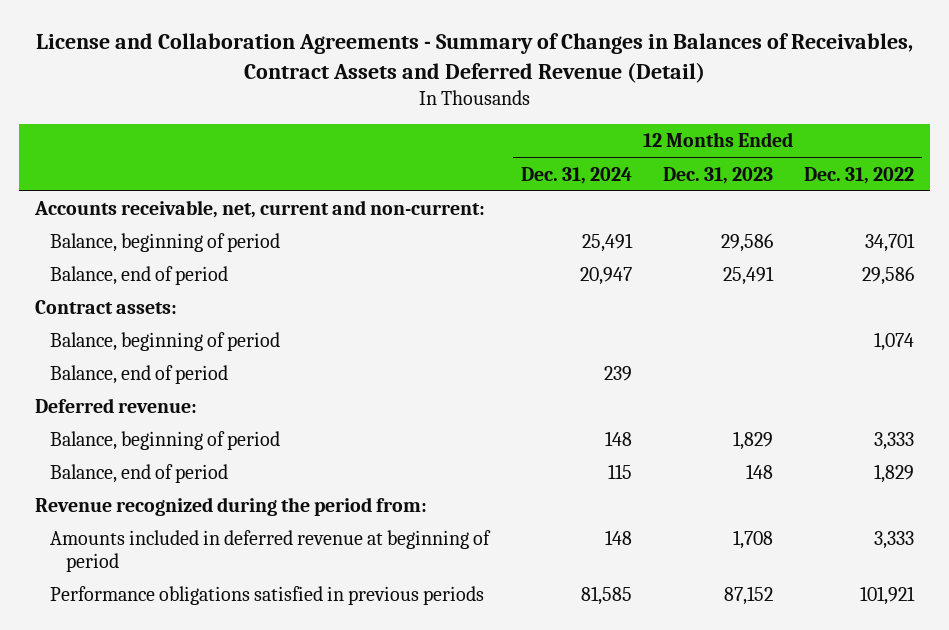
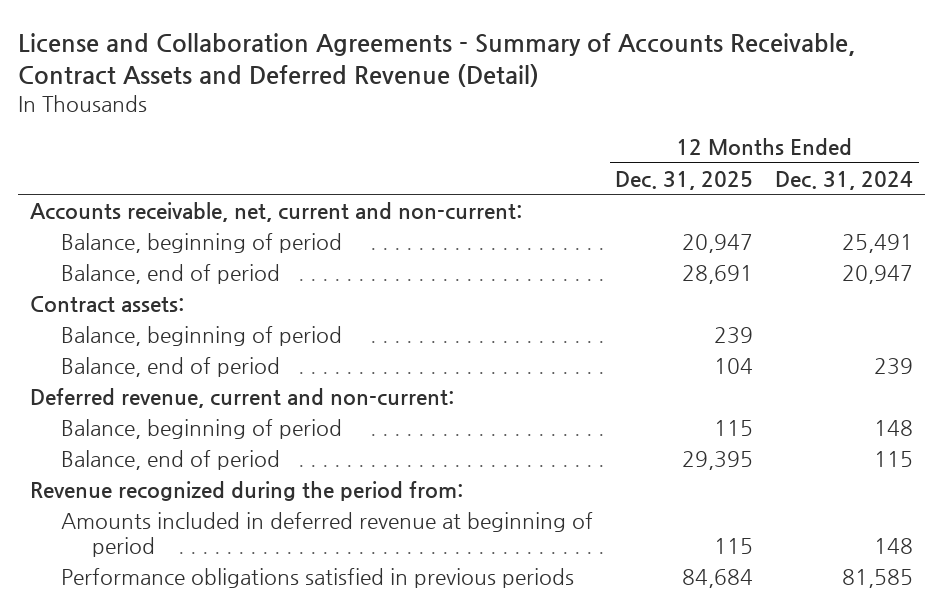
[35,33,913,83] License and Collaboration Agreements - Summary of Changes in Balances of Receivables, Contract Assets and Deferred Revenue (Detail) -> [18,32,856,87] License and Collaboration Agreements - Summary of Accounts Receivable, Contract Assets and Deferred Revenue (Detail)
[663,166,774,184] Dec. 31, 2023 -> none
[804,166,915,184] Dec. 31, 2022 -> none
none -> [615,170,754,190] Dec. 31, 2025
[34,398,197,414] Deferred revenue: -> [29,387,454,408] Deferred revenue, current and non-current:

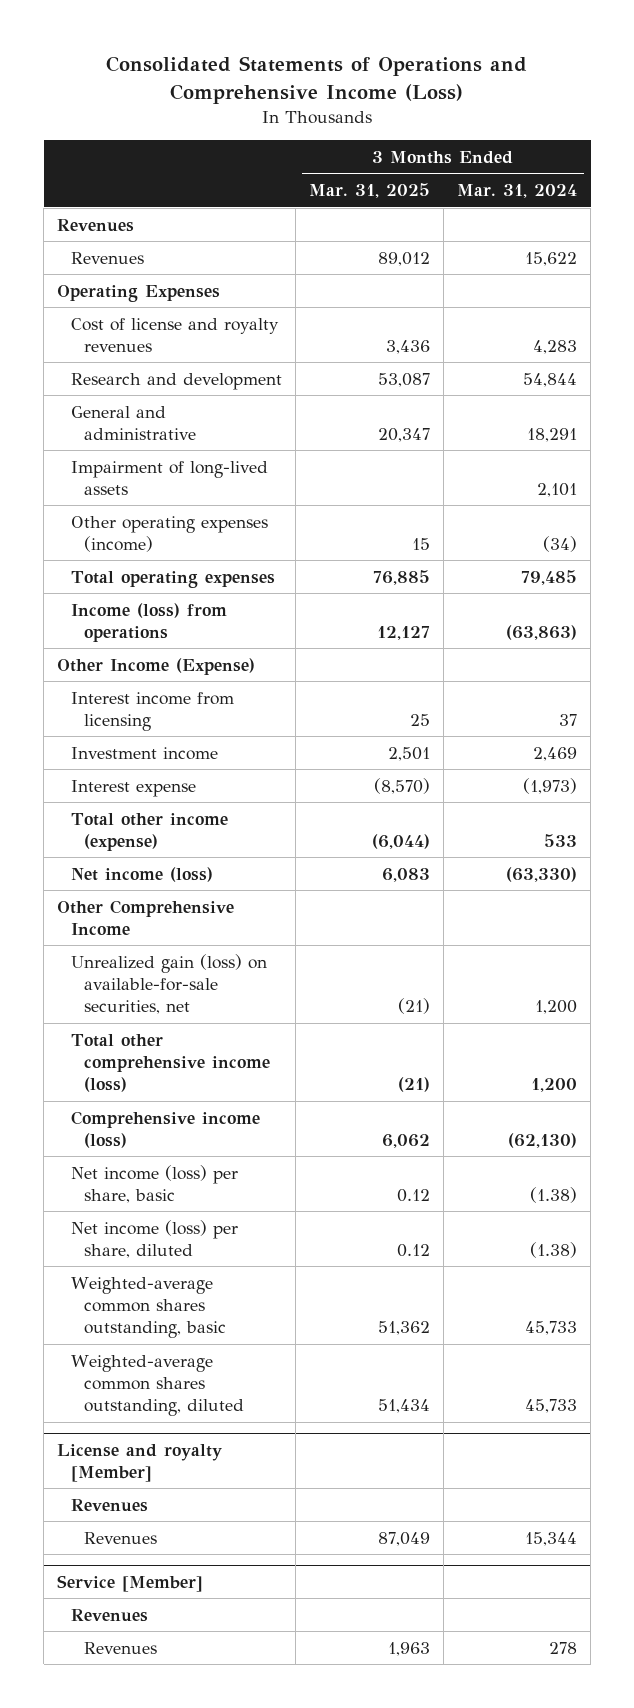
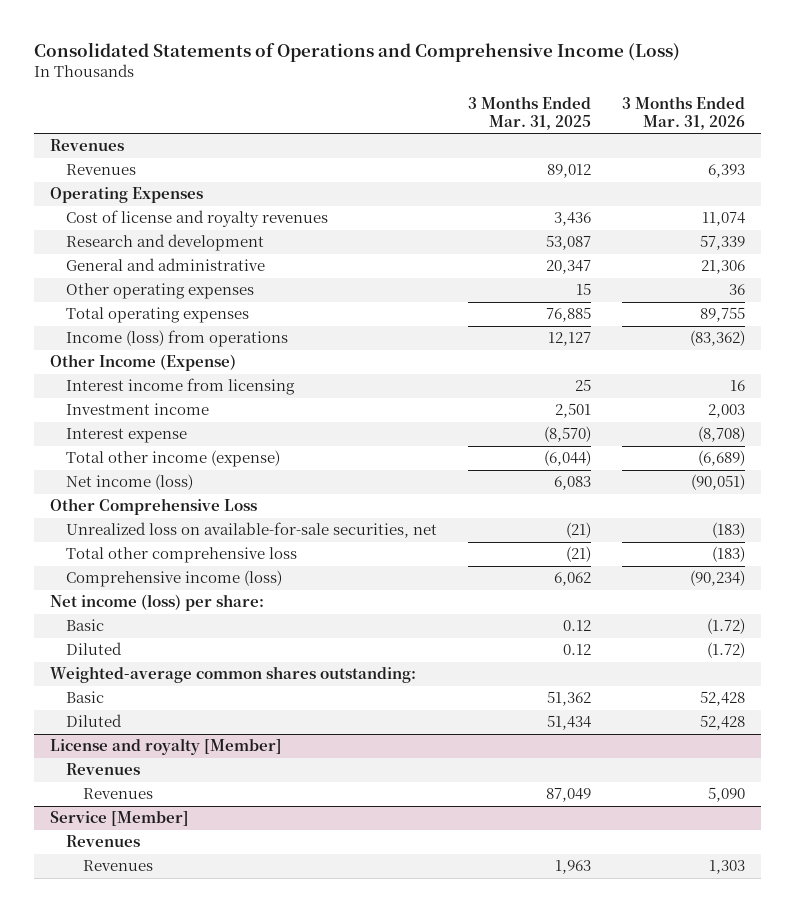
[457,184,578,199] Mar. 31, 2024 -> none
none -> [622,96,746,130] 3 Months Ended Mar. 31, 2026
[70,460,268,495] Impairment of long-lived assets -> none
[70,515,268,552] Other operating expenses (income) -> [66,283,255,300] Other operating expenses
[57,899,235,935] Other Comprehensive Income -> [49,498,257,516] Other Comprehensive Loss
[70,953,267,1015] Unrealized gain (loss) on available-for-sale securities, net -> [66,522,438,539] Unrealized loss on available-for-sale securities, net
[70,1033,271,1093] Total other comprehensive income (loss) -> [66,547,298,564] Total other comprehensive loss
none -> [49,594,264,612] Net income (loss) per share:
[70,1164,238,1203] Net income (loss) per share, basic -> [66,619,105,632] Basic
[70,1219,238,1258] Net income (loss) per share, diluted -> [66,642,123,656] Diluted
none -> [49,666,416,684] Weighted-average common shares outstanding:
[70,1276,227,1339] Weighted-average common shares outstanding, basic -> [66,691,105,704] Basic
[70,1354,245,1417] Weighted-average common shares outstanding, diluted -> [66,714,123,728] Diluted

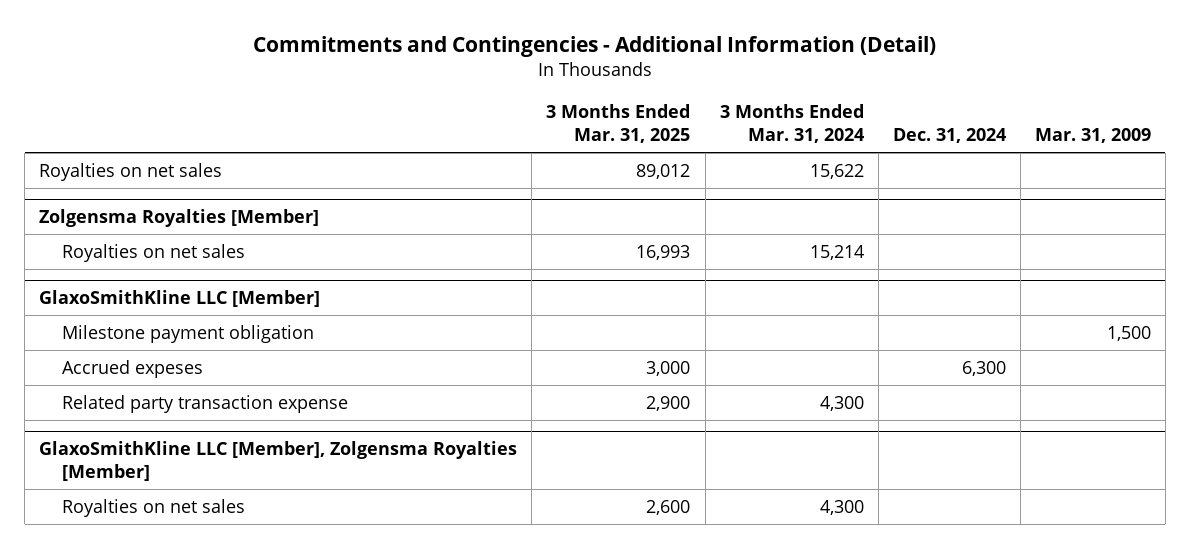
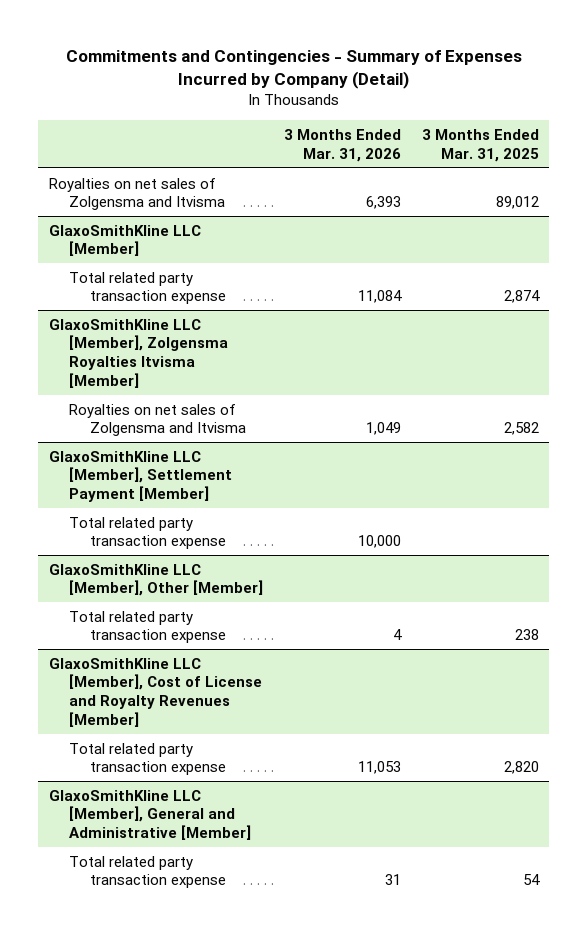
[253,36,937,58] Commitments and Contingencies - Additional Information (Detail) -> [65,49,522,89] Commitments and Contingencies - Summary of Expenses Incurred by Company (Detail)
[719,103,864,143] 3 Months Ended Mar. 31, 2024 -> none
[892,127,1006,143] Dec. 31, 2024 -> none
[1034,127,1151,143] Mar. 31, 2009 -> none
none -> [284,128,402,162] 3 Months Ended Mar. 31, 2026
[39,209,320,228] Zolgensma Royalties [Member] -> none
[62,243,246,262] Royalties on net sales -> none
[39,162,223,181] Royalties on net sales -> [48,177,226,211] Royalties on net sales of Zolgensma and Itvisma
[62,324,315,343] Milestone payment obligation -> none
[62,359,204,378] Accrued expeses -> none
[62,394,349,413] Related party transaction expense -> [69,271,227,305] Total related party transaction expense
[646,395,691,411] 2,900 -> [503,290,540,304] 2,874
[39,441,518,482] GlaxoSmithKline LLC [Member], Zolgensma Royalties [Member] -> [48,318,229,388] GlaxoSmithKline LLC [Member], Zolgensma Royalties Itvisma [Member]
[62,498,246,517] Royalties on net sales -> [69,403,247,437] Royalties on net sales of Zolgensma and Itvisma
[646,499,691,515] 2,600 -> [503,422,539,436] 2,582
none -> [48,450,233,503] GlaxoSmithKline LLC [Member], Settlement Payment [Member]
none -> [69,516,227,550] Total related party transaction expense
none -> [48,563,264,597] GlaxoSmithKline LLC [Member], Other [Member]
none -> [69,610,227,644] Total related party transaction expense
none -> [48,657,263,727] GlaxoSmithKline LLC [Member], Cost of License and Royalty Revenues [Member]
none -> [69,742,227,776] Total related party transaction expense
none -> [48,789,252,841] GlaxoSmithKline LLC [Member], General and Administrative [Member]
none -> [69,855,227,889] Total related party transaction expense

